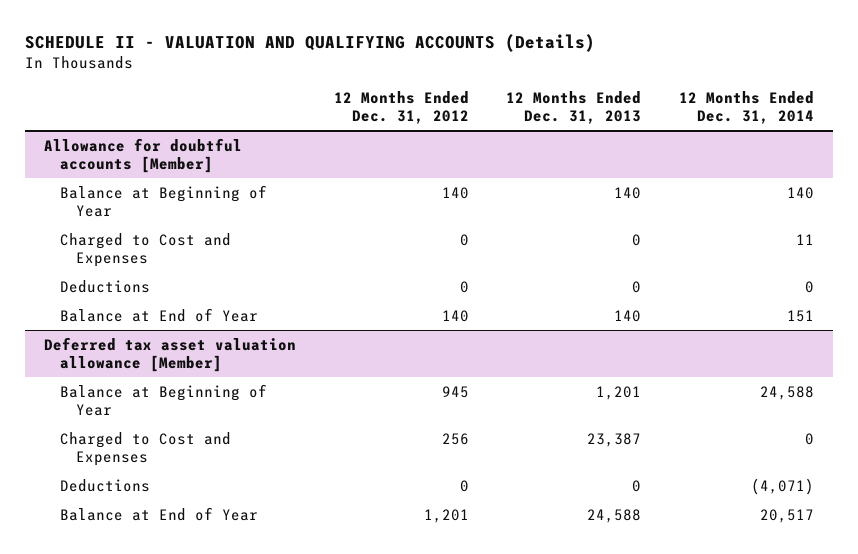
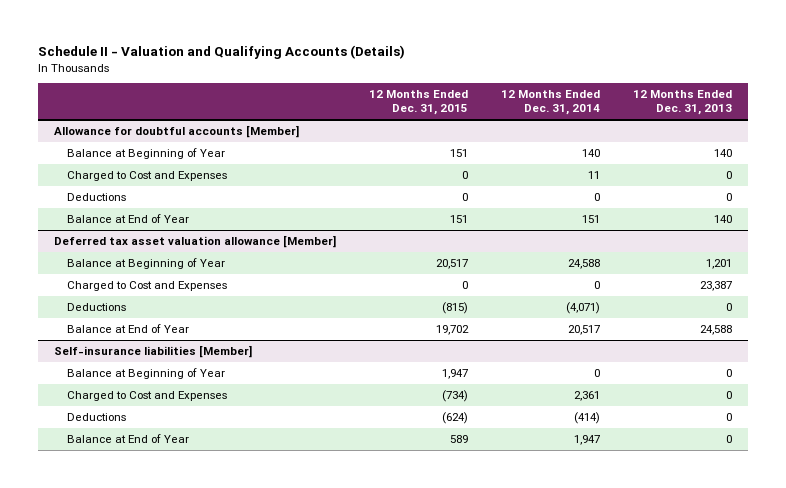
[24,34,595,53] SCHEDULE II - VALUATION AND QUALIFYING ACCOUNTS (Details) -> [37,44,405,59] Schedule II - Valuation and Qualifying Accounts (Details)
[333,90,469,124] 12 Months Ended Dec. 31, 2012 -> none
none -> [368,90,468,116] 12 Months Ended Dec. 31, 2015
none -> [53,345,252,359] Self-insurance liabilities [Member]
none -> [66,368,225,380] Balance at Beginning of Year
none -> [66,391,227,402] Charged to Cost and Expenses
none -> [66,413,126,422] Deductions
none -> [66,434,189,444] Balance at End of Year

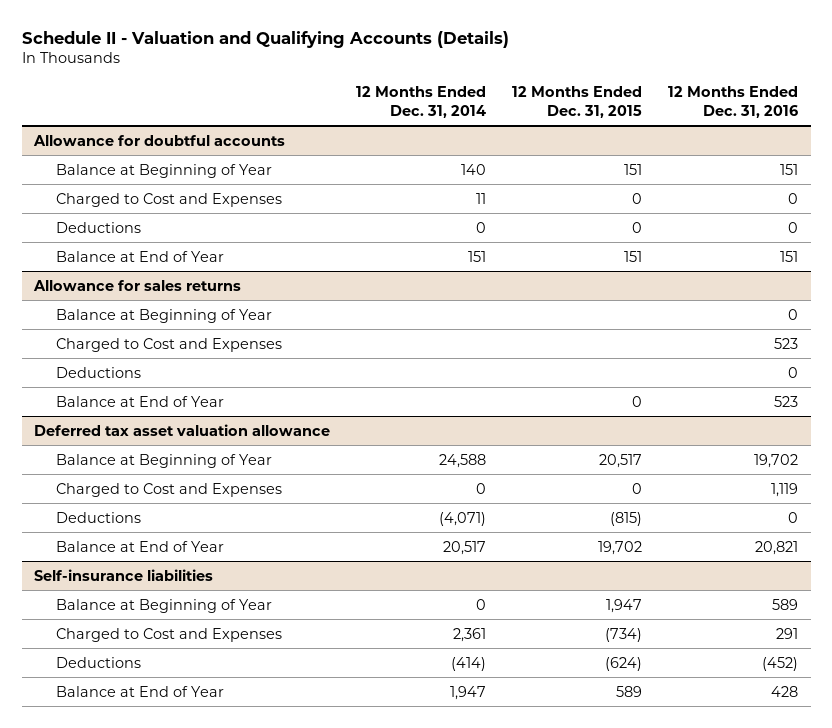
[632,90,732,116] 12 Months Ended Dec. 31, 2013 -> none
none -> [667,86,798,118] 12 Months Ended Dec. 31, 2016
[53,125,299,139] Allowance for doubtful accounts [Member] -> [33,134,286,146] Allowance for doubtful accounts
none -> [33,279,242,291] Allowance for sales returns
none -> [56,308,273,323] Balance at Beginning of Year
none -> [56,337,283,352] Charged to Cost and Expenses
none -> [56,366,142,378] Deductions
none -> [56,395,225,407] Balance at End of Year
[53,235,336,249] Deferred tax asset valuation allowance [Member] -> [34,423,331,436] Deferred tax asset valuation allowance
[53,345,252,359] Self-insurance liabilities [Member] -> [34,568,214,581] Self-insurance liabilities

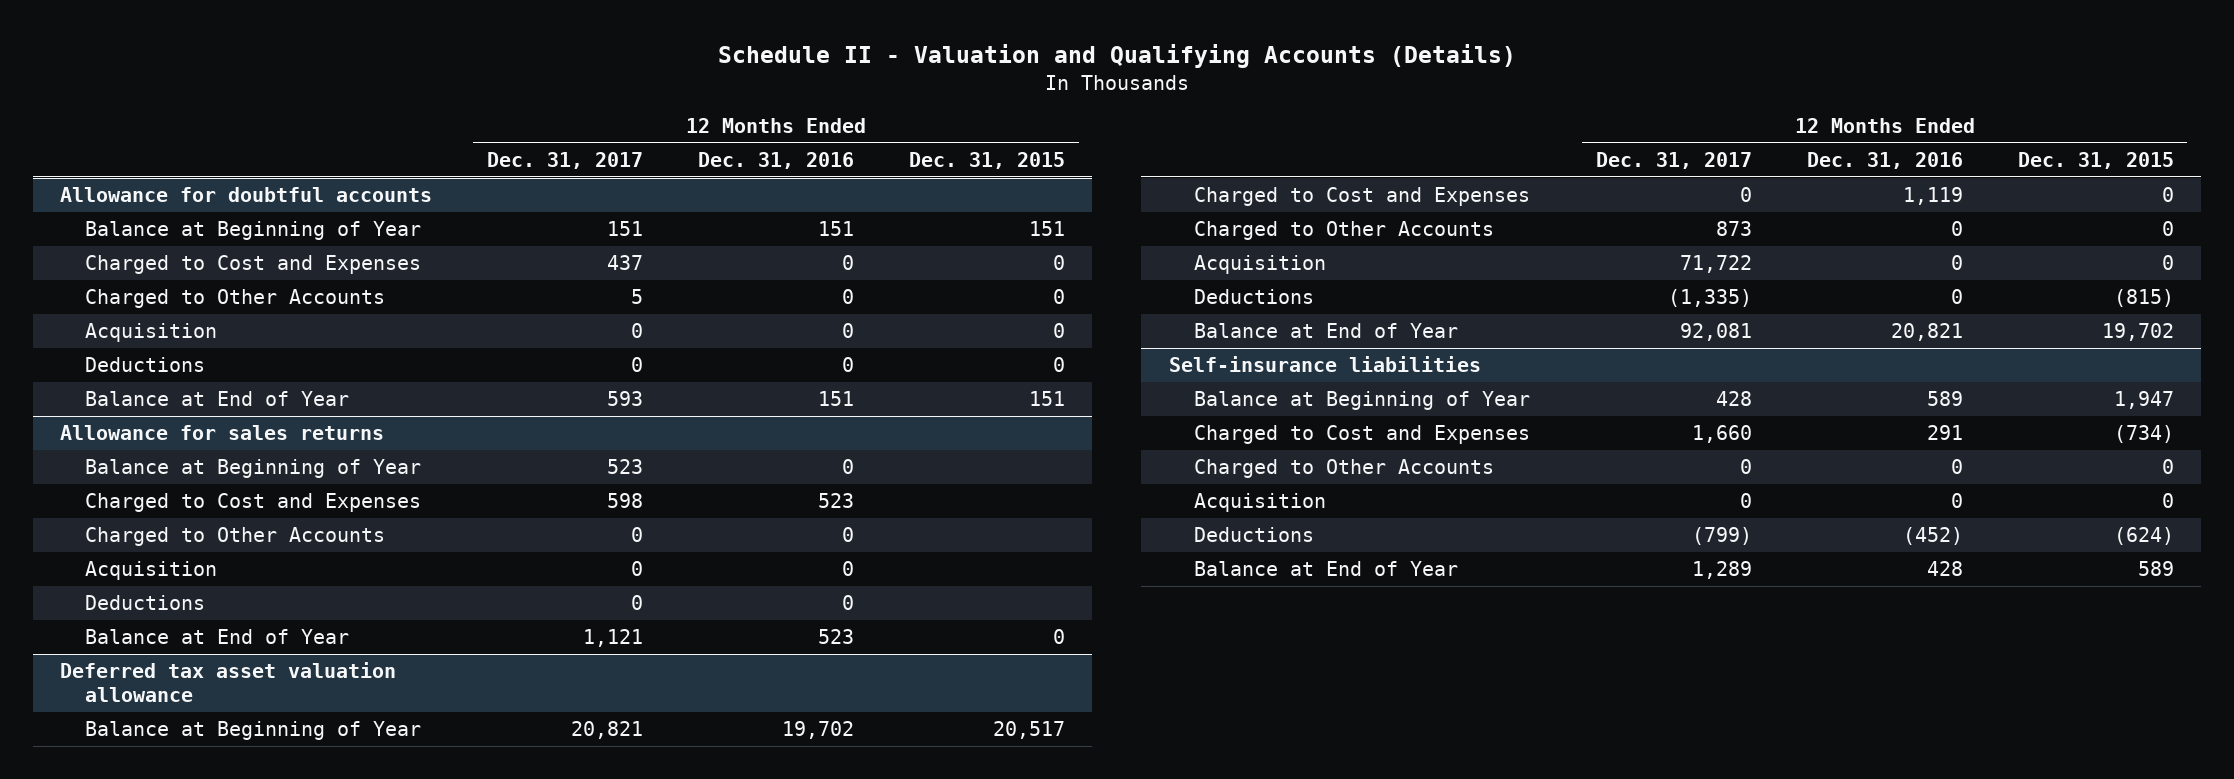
[356,86,487,118] 12 Months Ended Dec. 31, 2014 -> none
none -> [487,151,644,169] Dec. 31, 2017
none -> [85,288,386,308] Charged to Other Accounts
none -> [85,322,218,342] Acquisition
none -> [85,526,386,546] Charged to Other Accounts
none -> [85,560,218,580] Acquisition
none -> [1194,220,1495,240] Charged to Other Accounts
none -> [1194,254,1327,274] Acquisition
none -> [1194,458,1495,478] Charged to Other Accounts
none -> [1194,492,1327,512] Acquisition

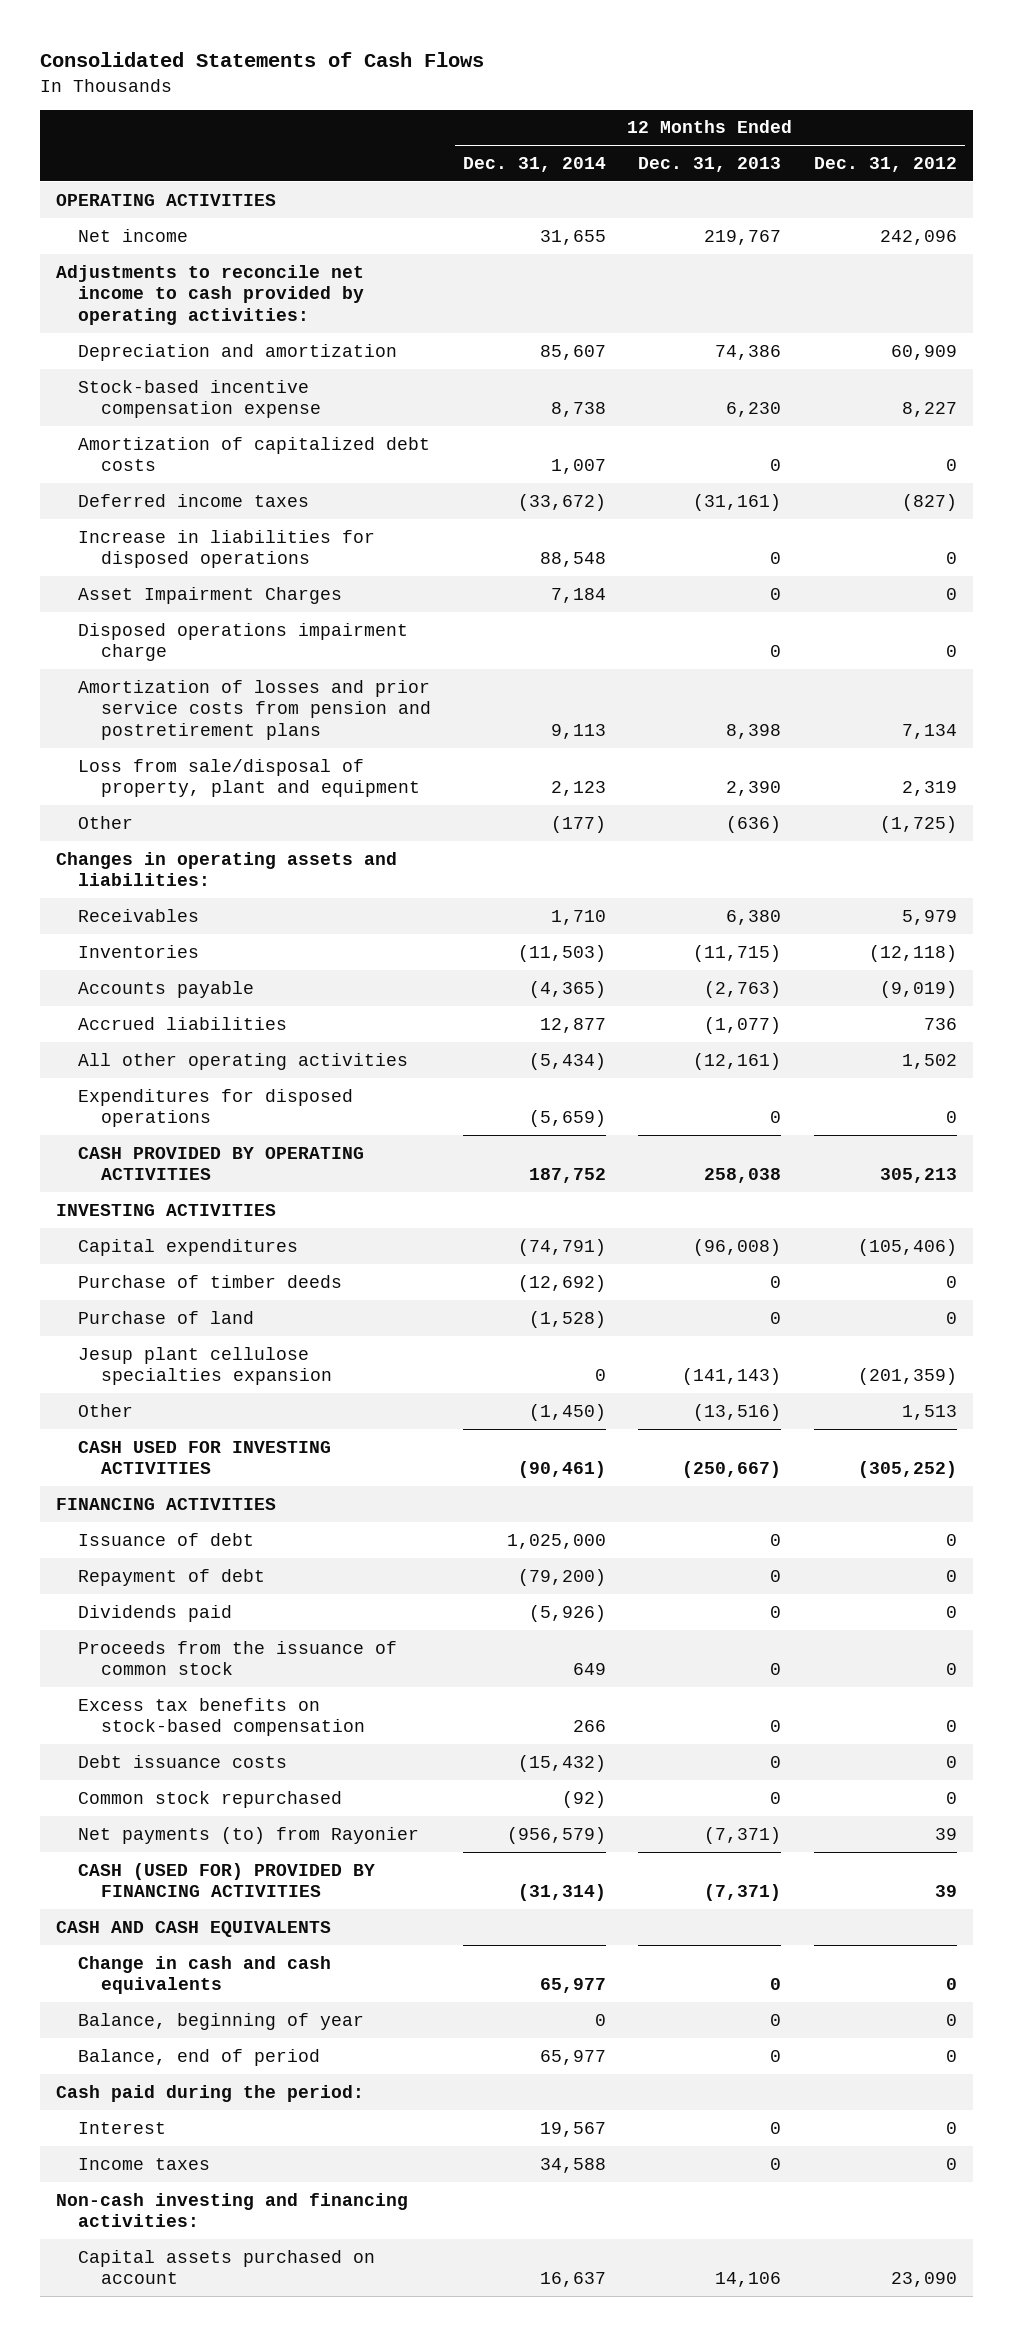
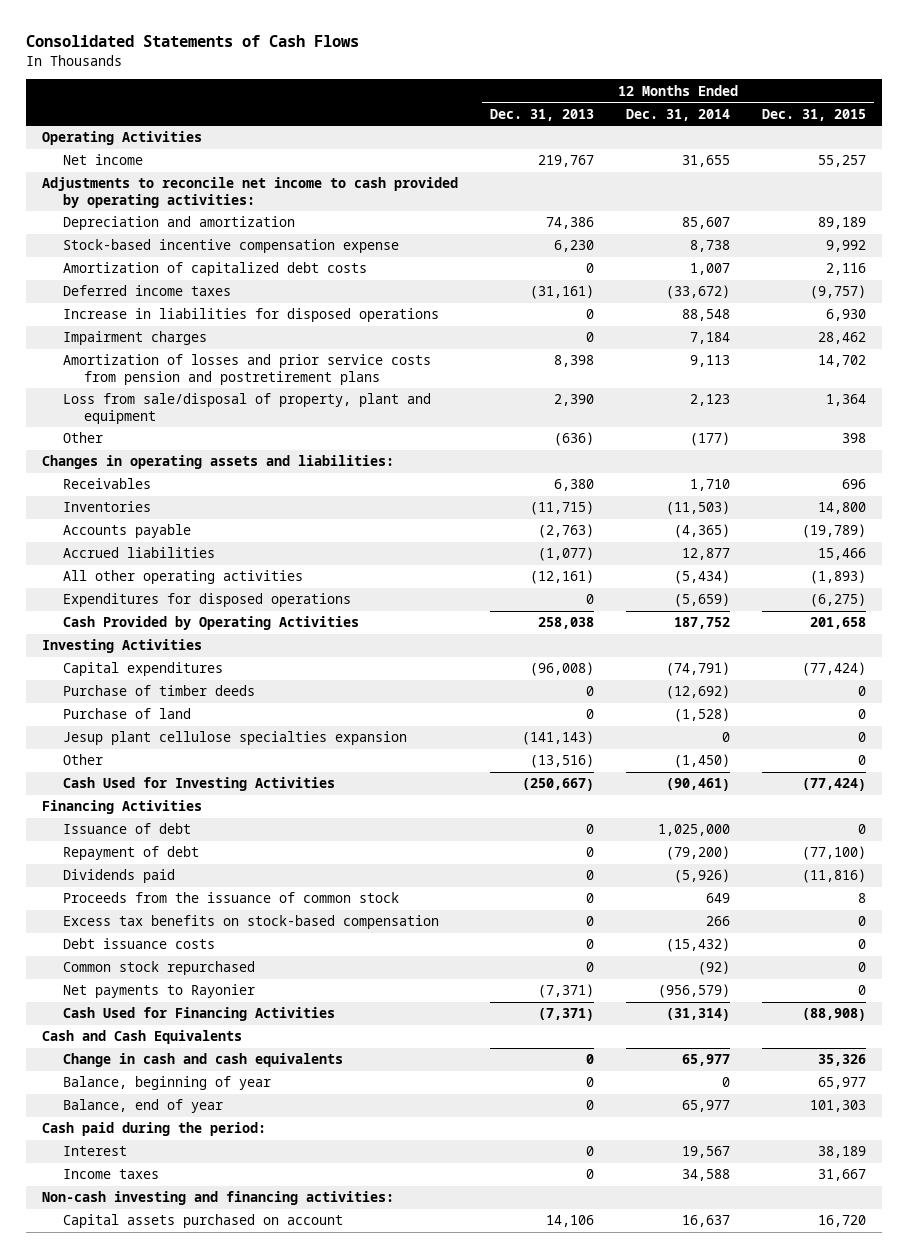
[813,157,957,173] Dec. 31, 2012 -> none
none -> [762,108,867,121] Dec. 31, 2015
[55,193,276,206] OPERATING ACTIVITIES -> [42,131,203,146] Operating Activities
[78,622,409,662] Disposed operations impairment charge -> none
[78,586,343,604] Asset Impairment Charges -> [63,331,208,346] Impairment charges
[78,1146,365,1181] CASH PROVIDED BY OPERATING ACTIVITIES -> [63,616,360,631] Cash Provided by Operating Activities
[55,1203,276,1216] INVESTING ACTIVITIES -> [42,639,203,654] Investing Activities
[78,1440,332,1475] CASH USED FOR INVESTING ACTIVITIES -> [63,777,336,792] Cash Used for Investing Activities
[55,1497,276,1510] FINANCING ACTIVITIES -> [42,800,203,815] Financing Activities
[78,1826,420,1844] Net payments (to) from Rayonier -> [63,984,256,999] Net payments to Rayonier
[78,1862,376,1898] CASH (USED FOR) PROVIDED BY FINANCING ACTIVITIES -> [63,1007,336,1022] Cash Used for Financing Activities
[55,1920,331,1937] CASH AND CASH EQUIVALENTS -> [42,1030,243,1045] Cash and Cash Equivalents
[78,2048,321,2066] Balance, end of period -> [63,1099,224,1114] Balance, end of year

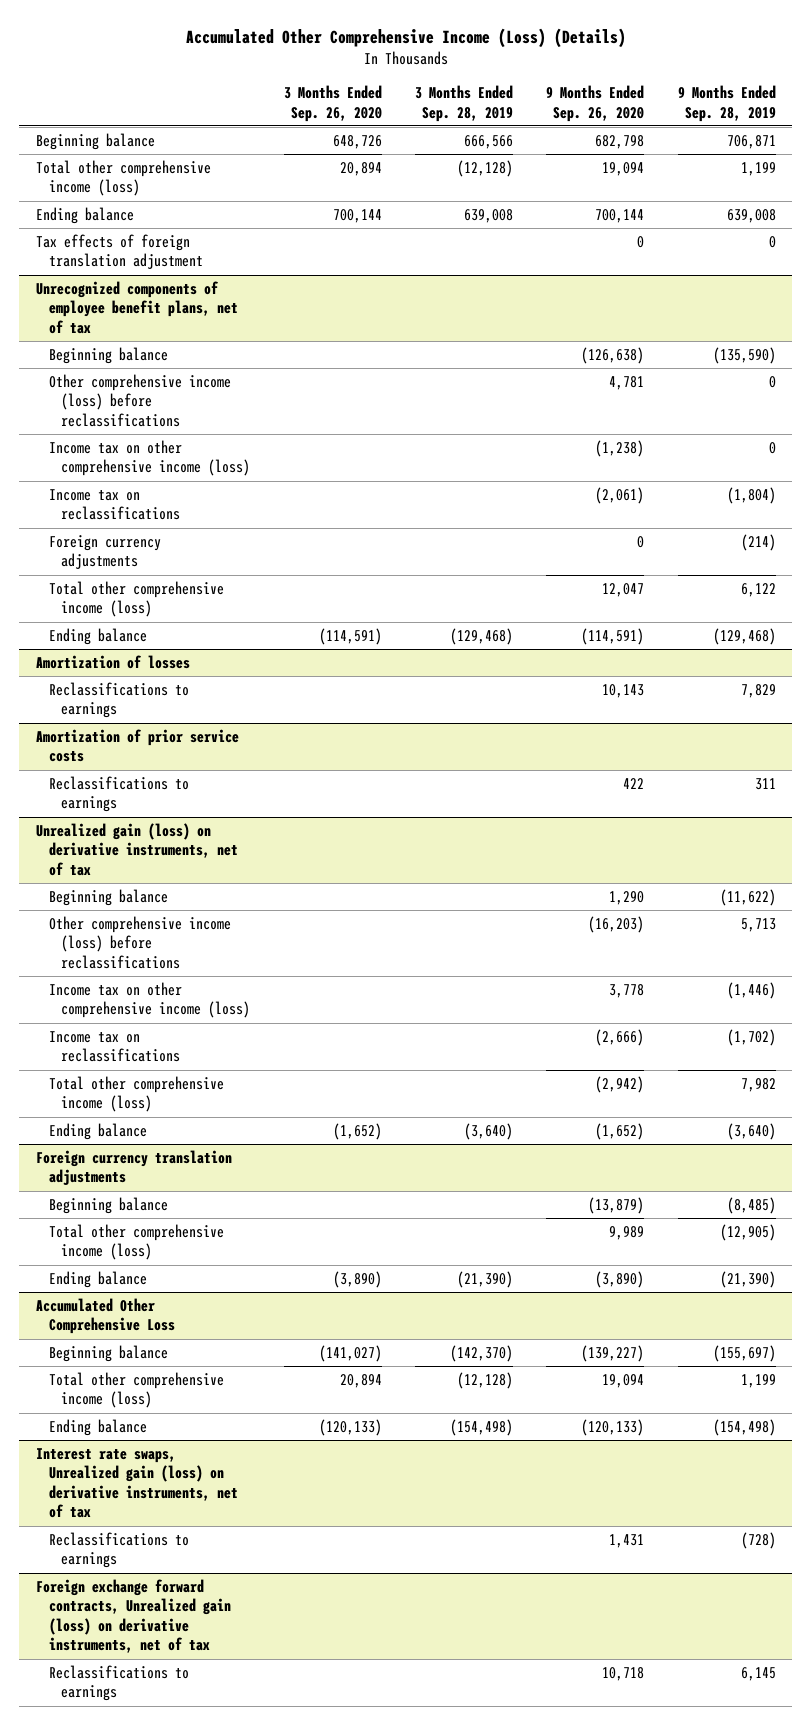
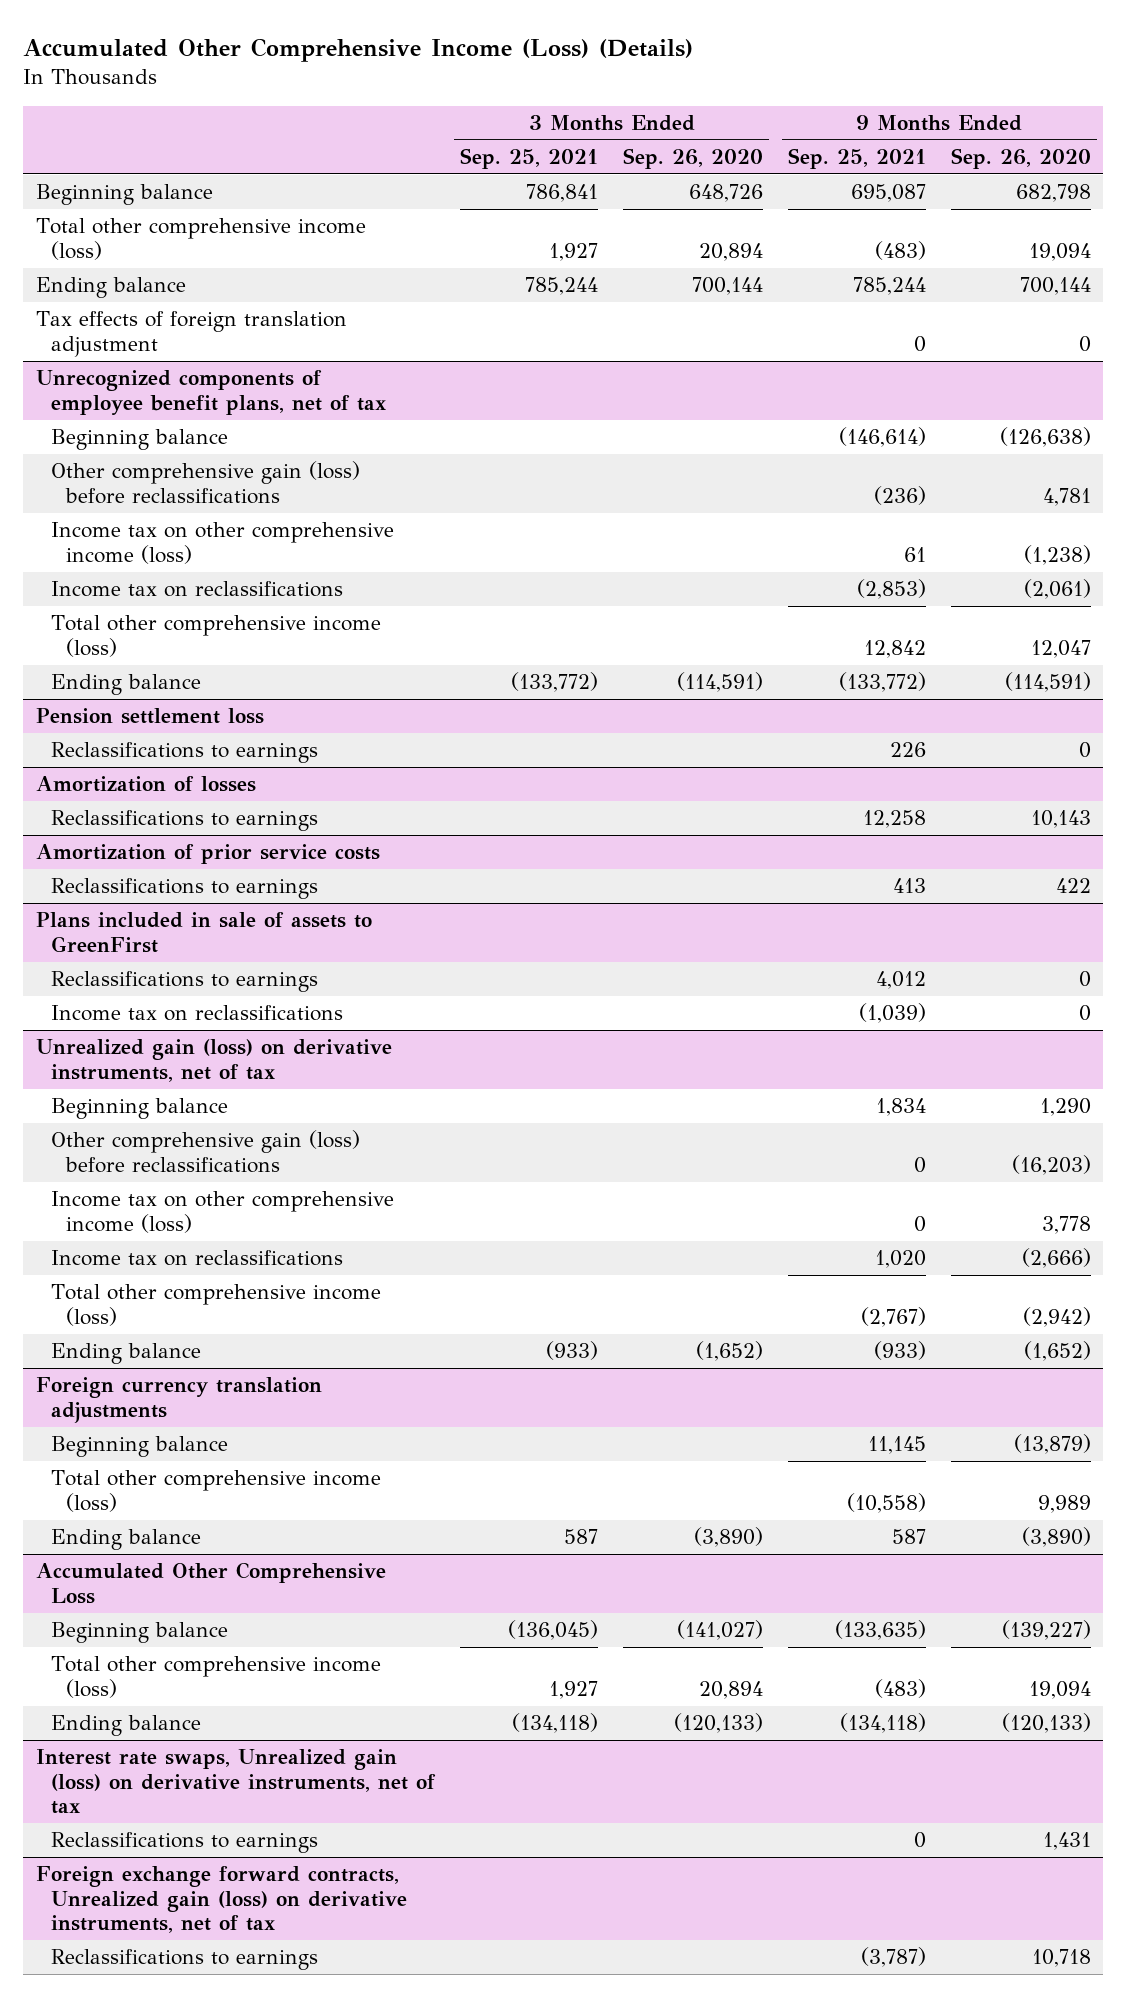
[414,85,513,122] 3 Months Ended Sep. 28, 2019 -> none
[677,85,776,122] 9 Months Ended Sep. 28, 2019 -> none
none -> [460,148,599,170] Sep. 25, 2021
none -> [787,148,926,170] Sep. 25, 2021
[48,373,231,427] Other comprehensive income (loss) before reclassifications -> [51,461,361,504] Other comprehensive gain (loss) before reclassifications
[48,534,161,570] Foreign currency adjustments -> none
none -> [35,708,264,725] Pension settlement loss
none -> [51,742,319,764] Reclassifications to earnings
none -> [35,912,372,953] Plans included in sale of assets to GreenFirst
none -> [51,971,319,993] Reclassifications to earnings
none -> [51,1005,344,1022] Income tax on reclassifications
[48,915,231,969] Other comprehensive income (loss) before reclassifications -> [51,1130,361,1173] Other comprehensive gain (loss) before reclassifications

